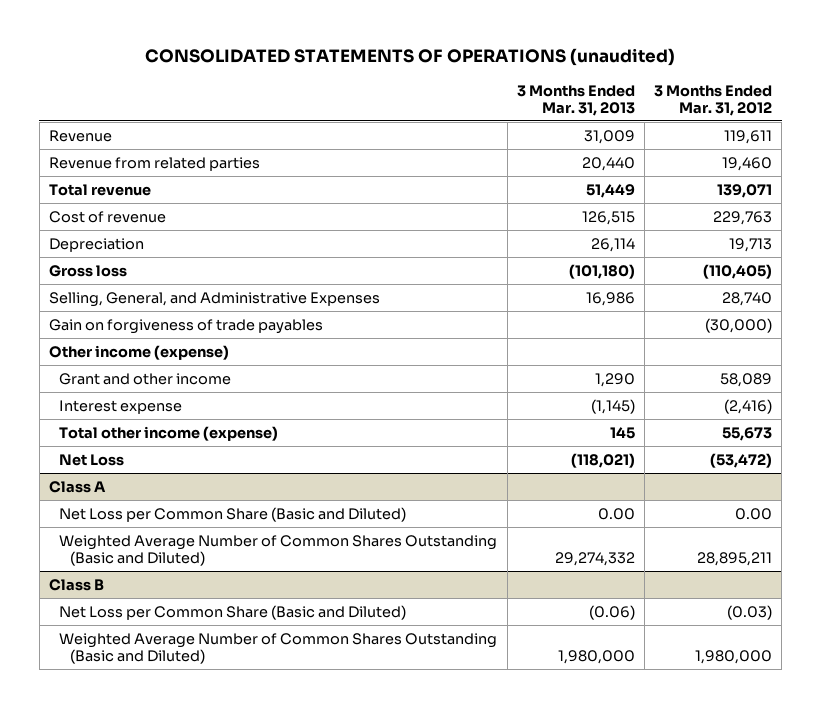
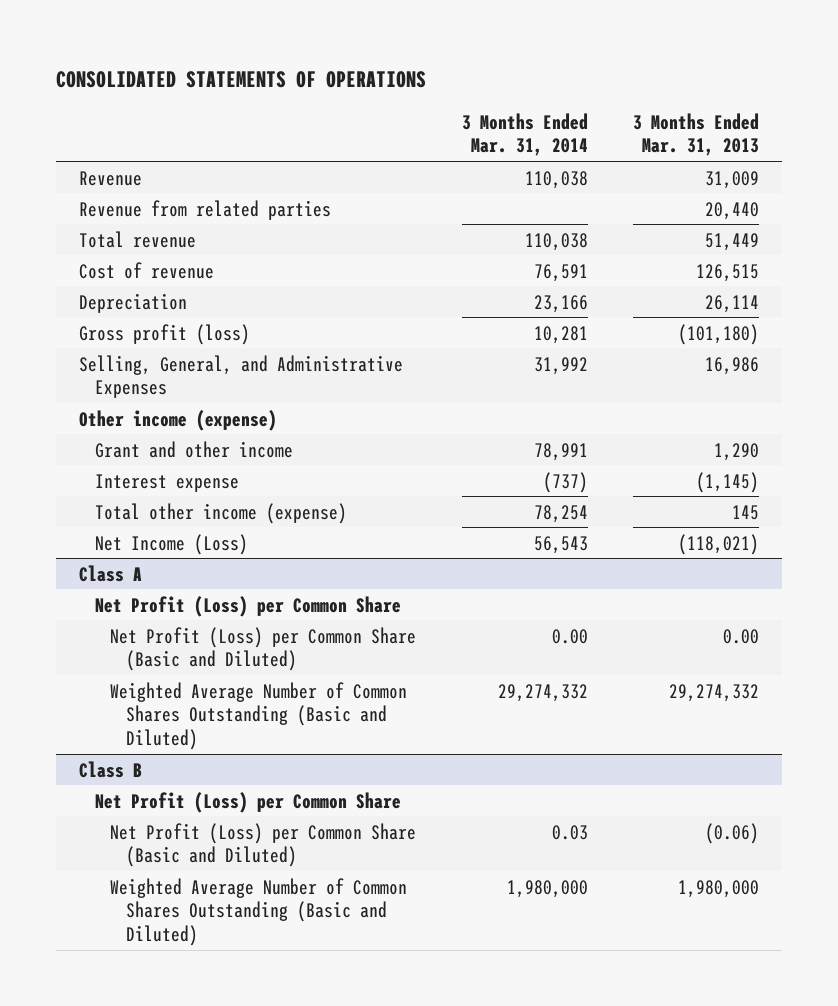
[145,48,676,67] CONSOLIDATED STATEMENTS OF OPERATIONS (unaudited) -> [55,70,426,88] CONSOLIDATED STATEMENTS OF OPERATIONS
[653,84,772,116] 3 Months Ended Mar. 31, 2012 -> none
none -> [461,112,588,157] 3 Months Ended Mar. 31, 2014
[48,264,127,277] Gross loss -> [78,323,250,345] Gross profit (loss)
[48,318,323,334] Gain on forgiveness of trade payables -> none
[59,453,125,466] Net Loss -> [94,533,248,555] Net Income (Loss)
none -> [94,595,401,617] Net Profit (Loss) per Common Share
[59,506,407,522] Net Loss per Common Share (Basic and Diluted) -> [110,626,417,672] Net Profit (Loss) per Common Share (Basic and Diluted)
none -> [94,791,401,813] Net Profit (Loss) per Common Share
[59,604,407,620] Net Loss per Common Share (Basic and Diluted) -> [110,822,417,868] Net Profit (Loss) per Common Share (Basic and Diluted)

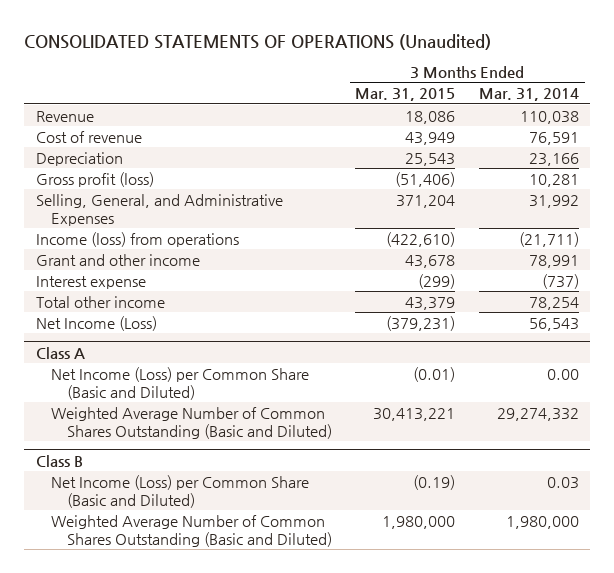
[55,70,426,88] CONSOLIDATED STATEMENTS OF OPERATIONS -> [24,33,492,50] CONSOLIDATED STATEMENTS OF OPERATIONS (Unaudited)
[633,112,760,157] 3 Months Ended Mar. 31, 2013 -> none
none -> [355,88,456,102] Mar. 31, 2015
[78,199,331,220] Revenue from related parties -> none
[78,230,196,248] Total revenue -> none
[78,409,277,431] Other income (expense) -> none
none -> [35,231,239,247] Income (loss) from operations
[94,502,347,524] Total other income (expense) -> [35,295,165,308] Total other income
[94,595,401,617] Net Profit (Loss) per Common Share -> none
[110,626,417,672] Net Profit (Loss) per Common Share (Basic and Diluted) -> [51,366,310,400] Net Income (Loss) per Common Share (Basic and Diluted)
[94,791,401,813] Net Profit (Loss) per Common Share -> none
[110,822,417,868] Net Profit (Loss) per Common Share (Basic and Diluted) -> [51,474,310,508] Net Income (Loss) per Common Share (Basic and Diluted)

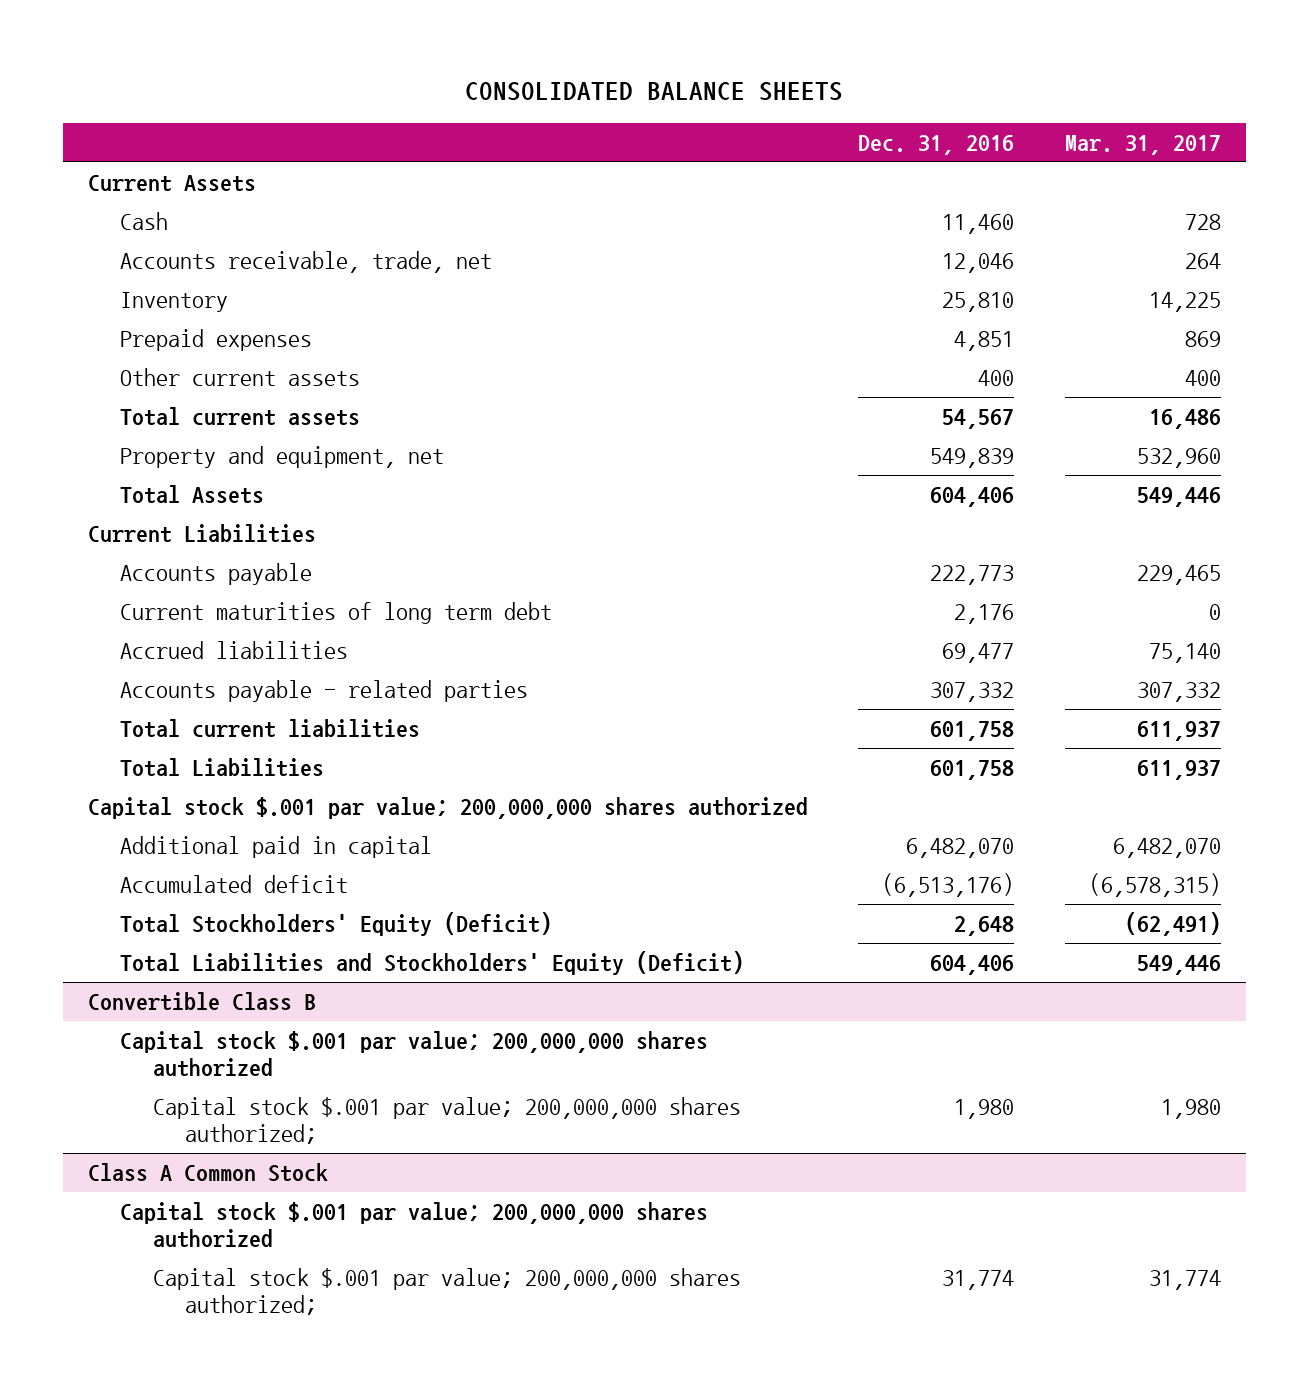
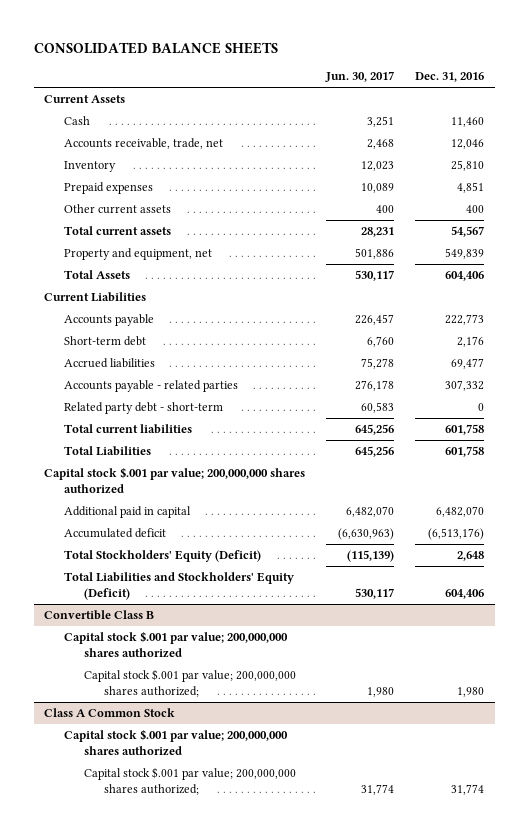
[1064,134,1221,155] Mar. 31, 2017 -> none
none -> [325,71,395,83] Jun. 30, 2017
[120,601,553,624] Current maturities of long term debt -> [64,335,147,346] Short-term debt
none -> [64,401,224,414] Related party debt - short-term

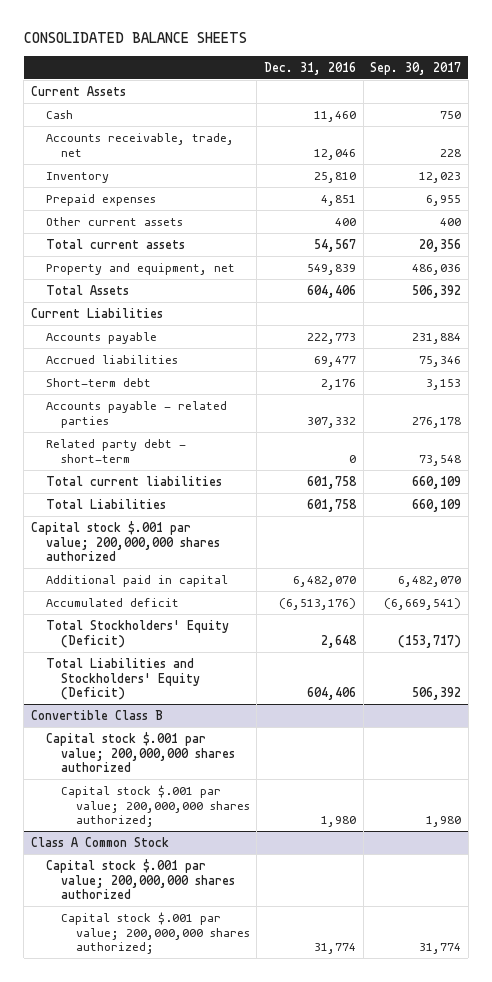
[325,71,395,83] Jun. 30, 2017 -> none
none -> [370,61,462,75] Sep. 30, 2017
[64,335,147,346] Short-term debt -> [45,377,151,387] Short-term debt

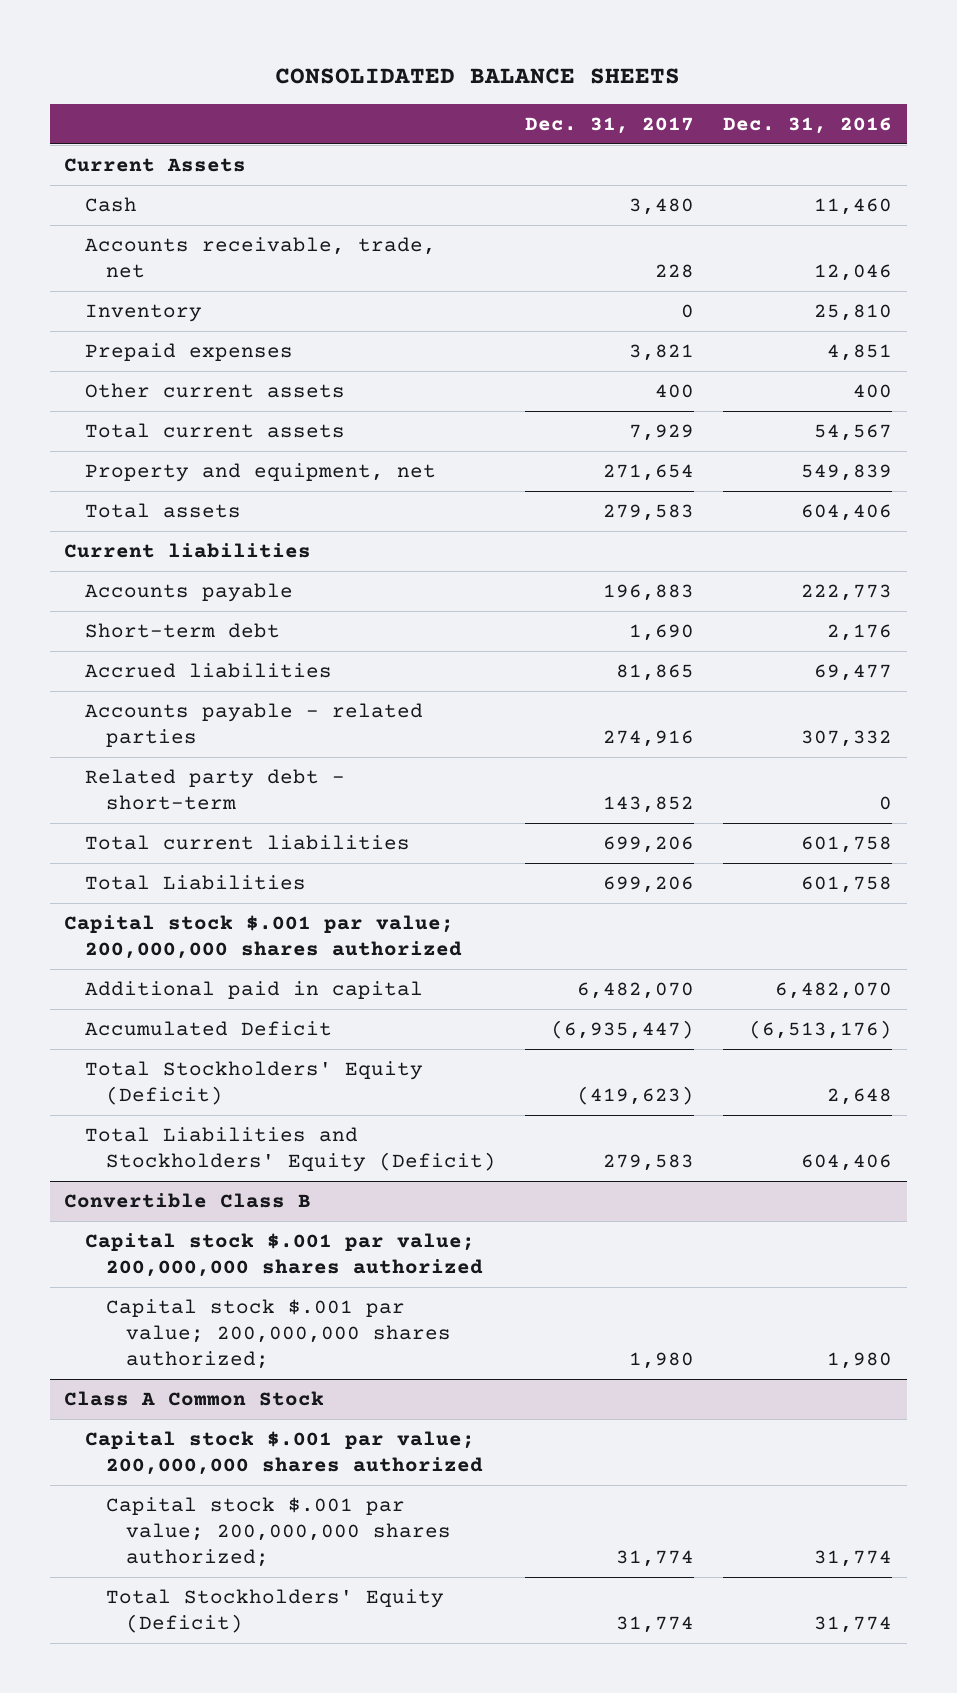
[370,61,462,75] Sep. 30, 2017 -> none
none -> [524,116,694,134] Dec. 31, 2017
[45,284,129,295] Total Assets -> [84,503,241,519] Total assets
[30,307,163,318] Current Liabilities -> [64,543,312,559] Current liabilities
[45,354,178,364] Accrued liabilities -> [84,663,332,679] Accrued liabilities
[45,597,179,607] Accumulated deficit -> [84,1021,332,1037] Accumulated Deficit
none -> [105,1589,444,1634] Total Stockholders' Equity (Deficit)

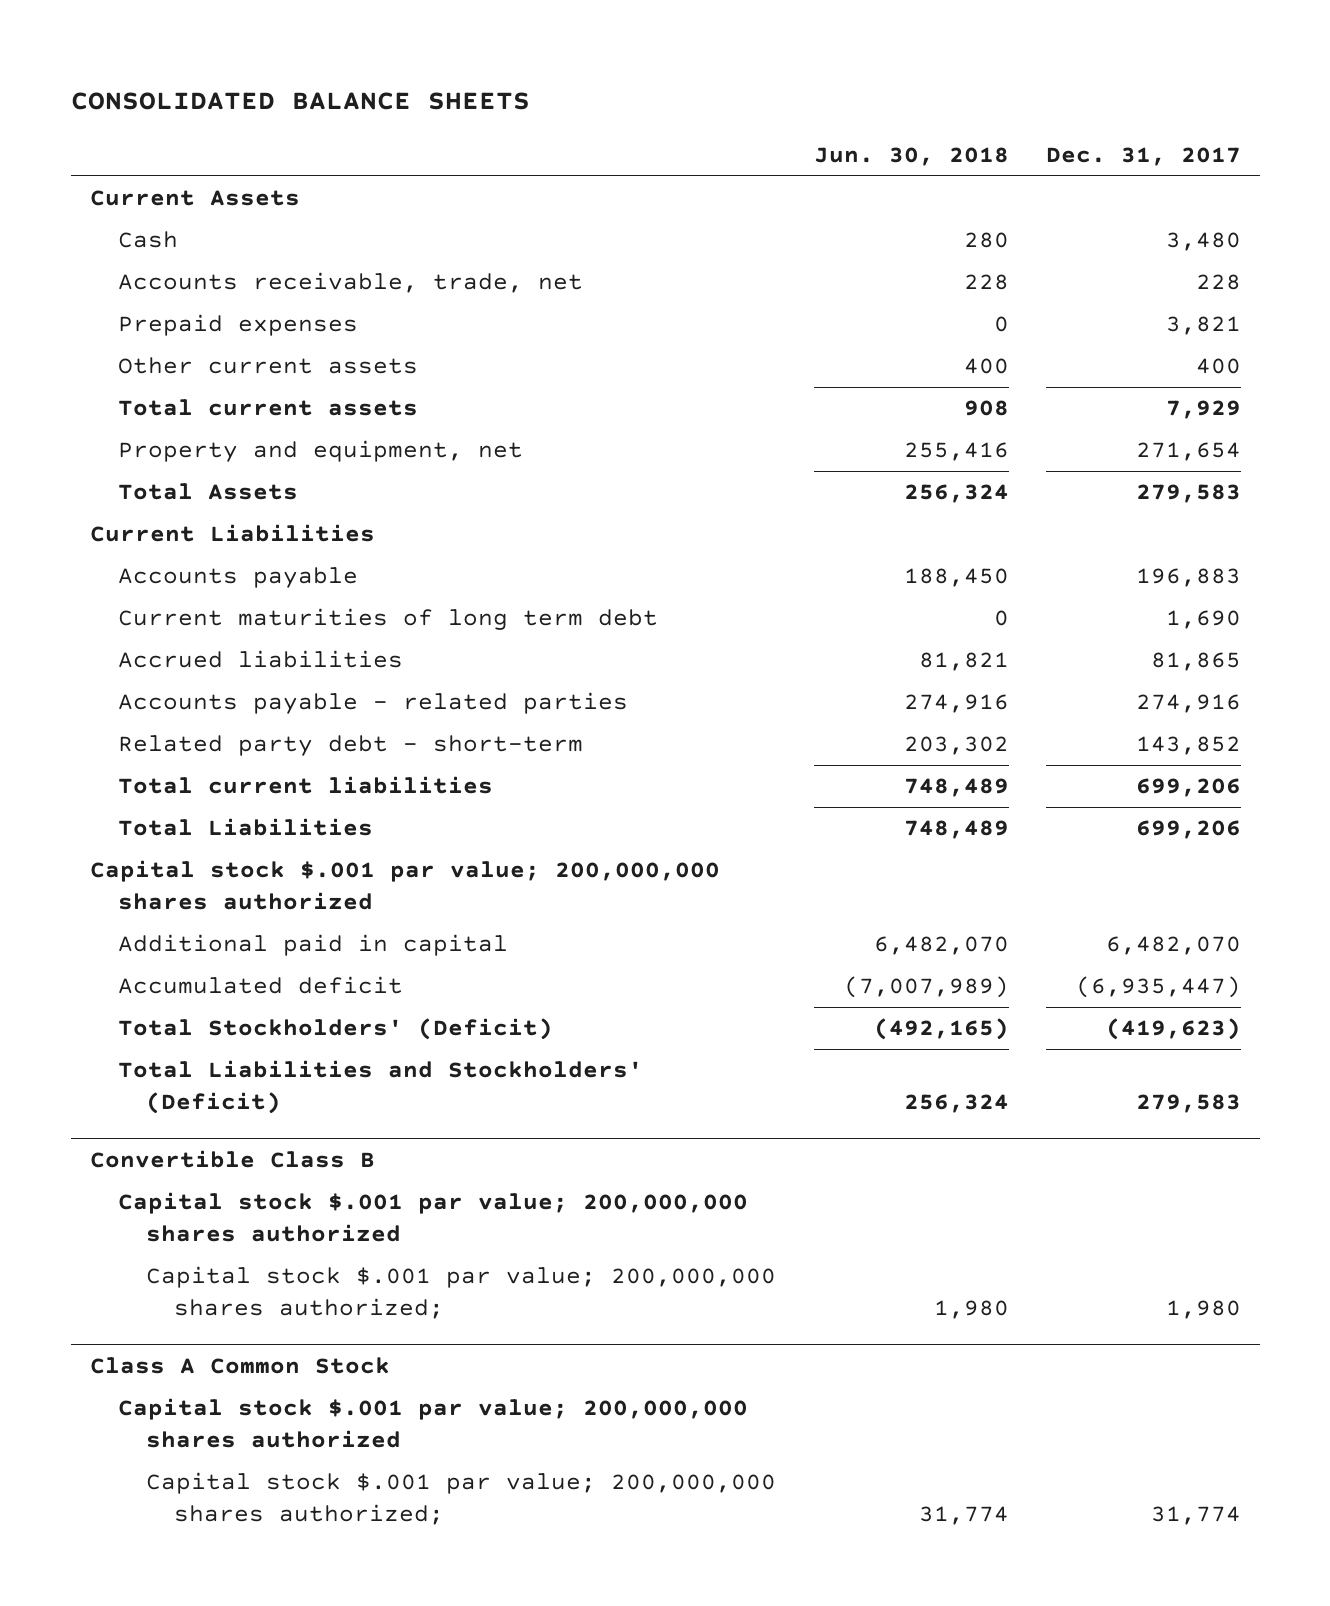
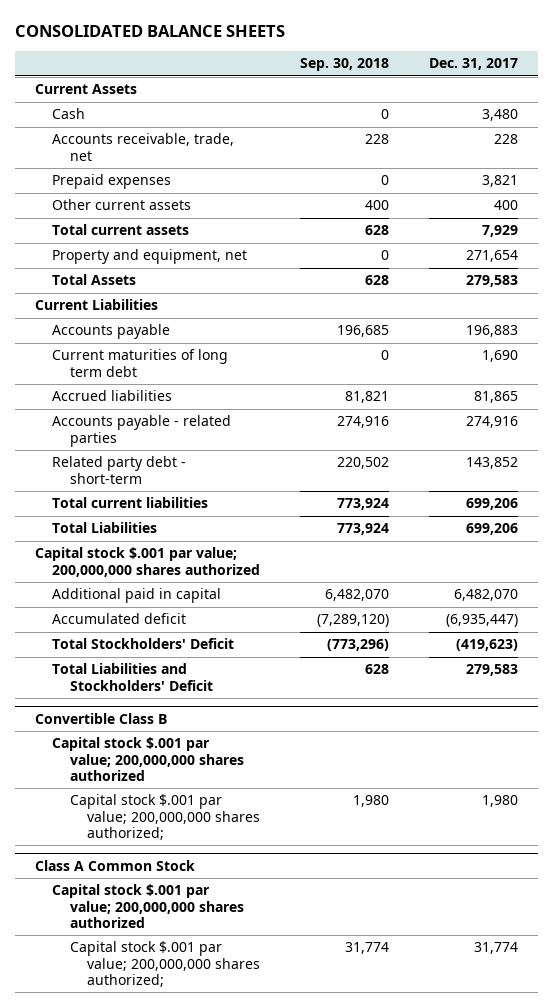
[813,146,1009,166] Jun. 30, 2018 -> none
none -> [300,58,390,72] Sep. 30, 2018
[117,1018,553,1041] Total Stockholders' (Deficit) -> [52,638,235,650] Total Stockholders' Deficit
[117,1060,643,1115] Total Liabilities and Stockholders' (Deficit) -> [52,663,213,691] Total Liabilities and Stockholders' Deficit

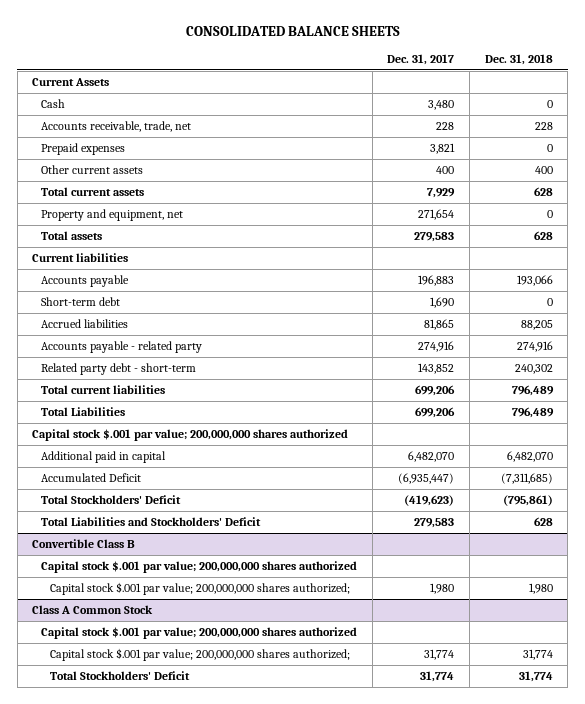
[300,58,390,72] Sep. 30, 2018 -> none
none -> [484,54,553,66] Dec. 31, 2018
[52,274,137,286] Total Assets -> [41,230,103,240] Total assets
[34,299,158,311] Current Liabilities -> [32,252,129,262] Current liabilities
[52,349,229,377] Current maturities of long term debt -> [41,296,121,306] Short-term debt
[52,415,232,447] Accounts payable - related parties -> [41,340,203,353] Accounts payable - related party
[52,613,187,625] Accumulated deficit -> [41,472,142,482] Accumulated Deficit
none -> [50,670,191,680] Total Stockholders' Deficit

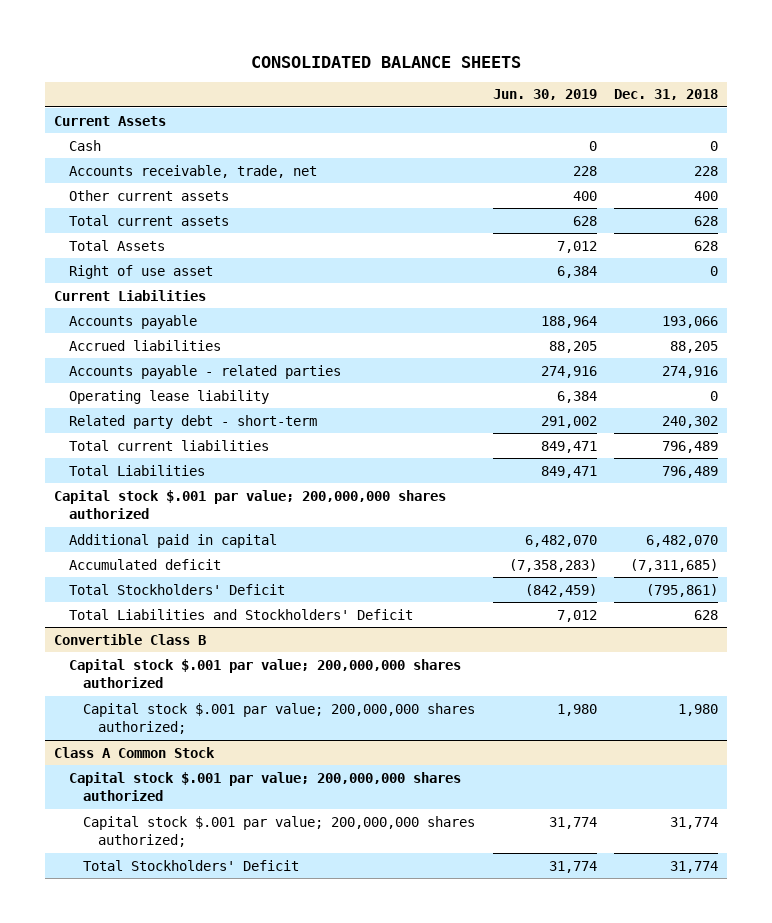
[387,54,455,66] Dec. 31, 2017 -> none
none -> [492,89,597,101] Jun. 30, 2019
[41,142,126,155] Prepaid expenses -> none
[41,208,184,221] Property and equipment, net -> none
[41,230,103,240] Total assets -> [68,239,165,251] Total Assets
none -> [68,264,213,279] Right of use asset
[32,252,129,262] Current liabilities -> [54,289,207,301] Current Liabilities
[41,296,121,306] Short-term debt -> none
[41,340,203,353] Accounts payable - related party -> [68,364,341,379] Accounts payable - related parties
none -> [68,389,269,404] Operating lease liability
[41,472,142,482] Accumulated Deficit -> [68,558,221,570] Accumulated deficit

